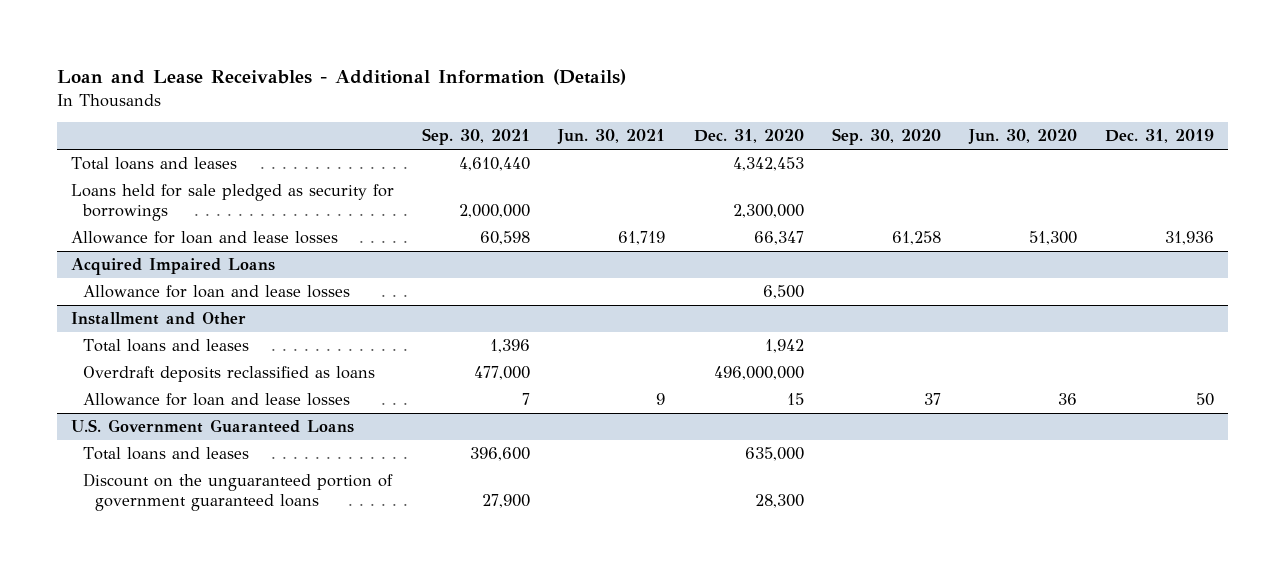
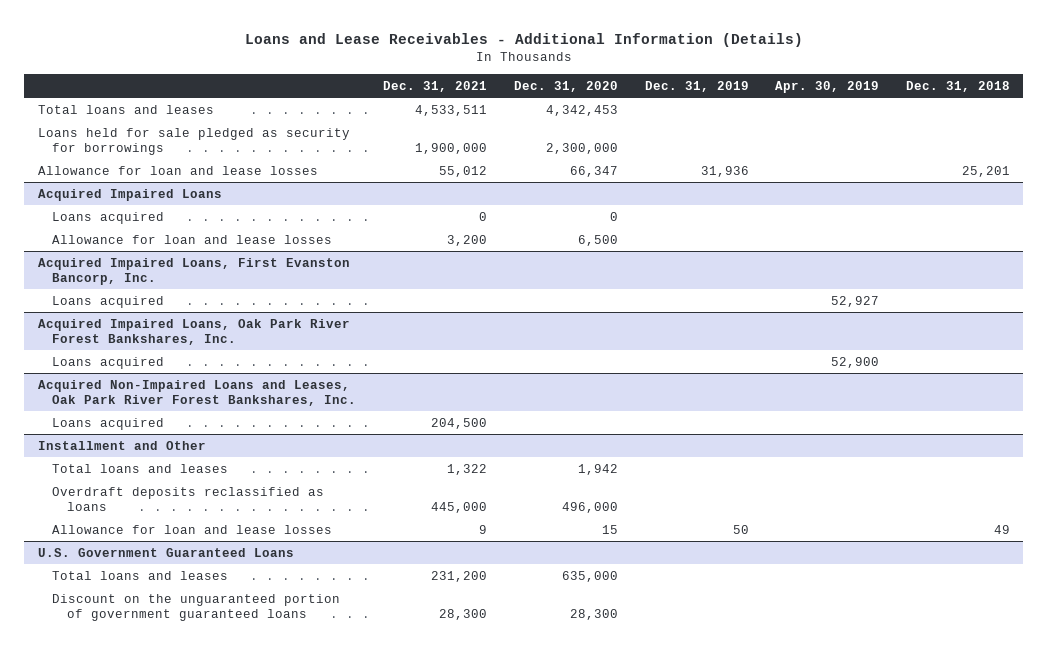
[57,69,627,86] Loan and Lease Receivables - Additional Information (Details) -> [244,32,803,47] Loans and Lease Receivables - Additional Information (Details)
[422,128,531,146] Sep. 30, 2021 -> none
[557,129,666,145] Jun. 30, 2021 -> none
[831,128,941,146] Sep. 30, 2020 -> none
[967,129,1077,145] Jun. 30, 2020 -> none
none -> [383,80,488,92] Dec. 31, 2021
none -> [775,80,880,93] Apr. 30, 2019
none -> [906,80,1011,92] Dec. 31, 2018
none -> [52,211,165,224] Loans acquired
none -> [37,257,350,285] Acquired Impaired Loans, First Evanston Bancorp, Inc.
none -> [52,295,165,308] Loans acquired
none -> [37,318,350,345] Acquired Impaired Loans, Oak Park River Forest Bankshares, Inc.
none -> [52,356,165,369] Loans acquired
none -> [37,379,357,406] Acquired Non-Impaired Loans and Leases, Oak Park River Forest Bankshares, Inc.
none -> [52,417,165,430] Loans acquired
[713,366,804,381] 496,000,000 -> [561,501,618,513] 496,000

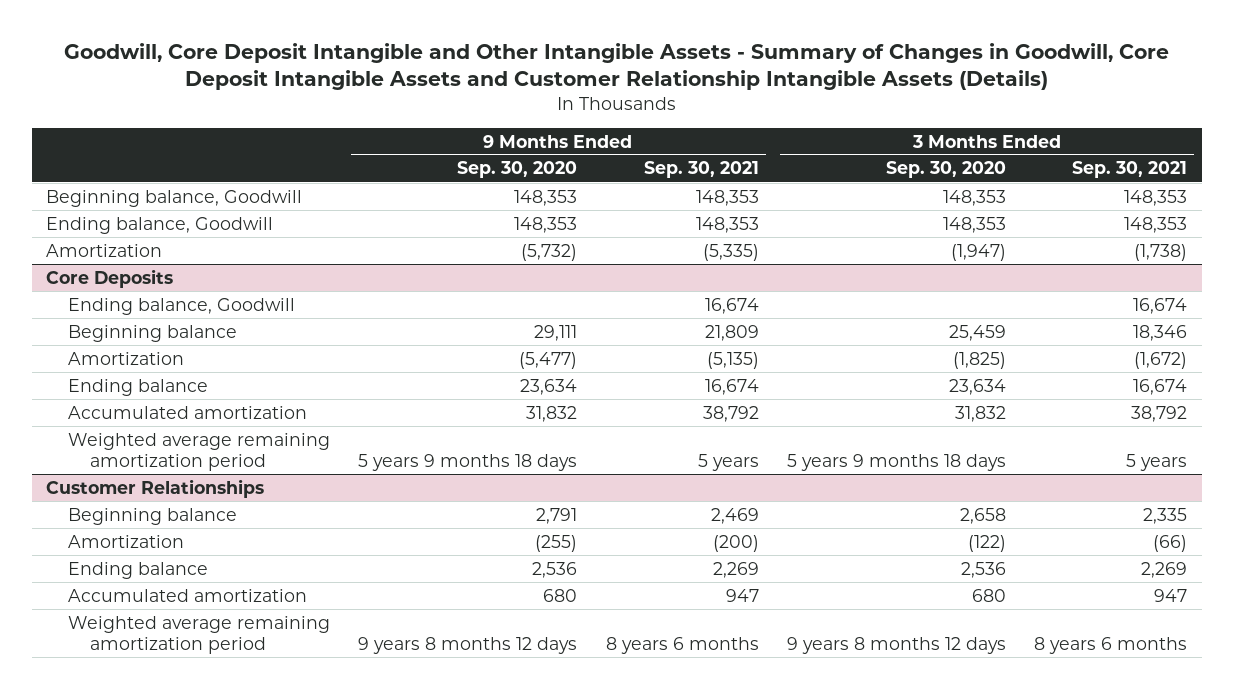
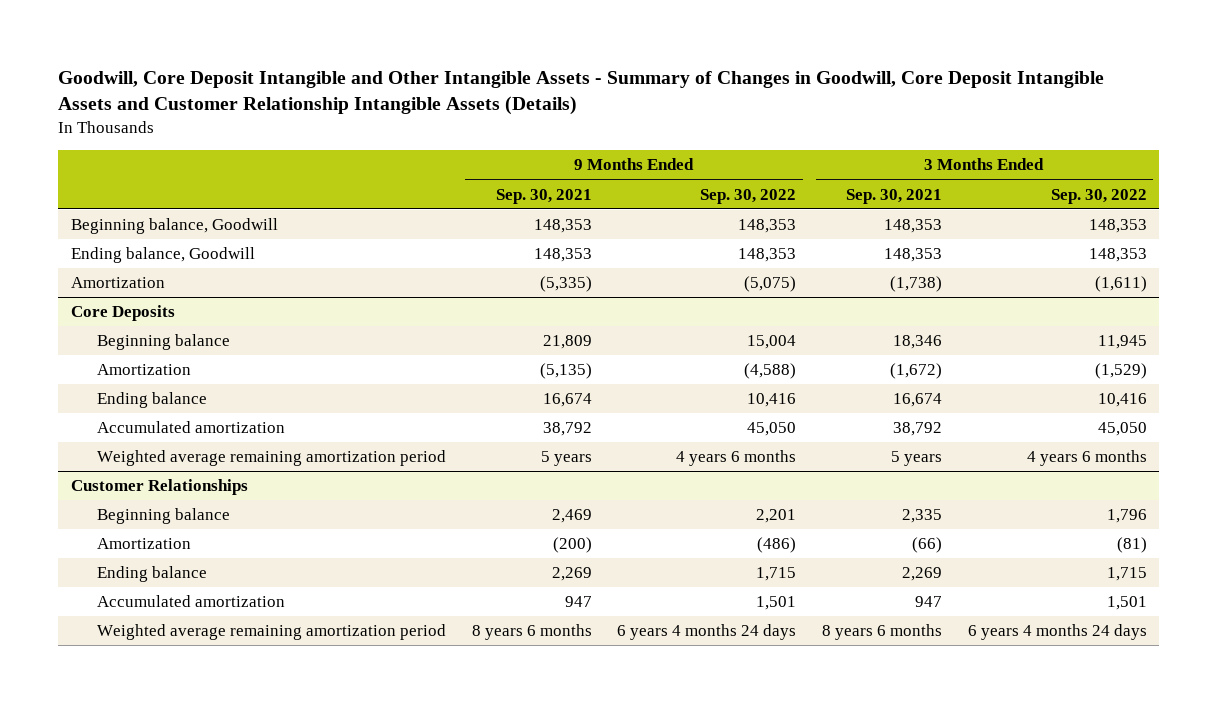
[457,161,578,179] Sep. 30, 2020 -> none
[886,161,1007,179] Sep. 30, 2020 -> none
none -> [700,188,797,204] Sep. 30, 2022
none -> [1050,188,1147,204] Sep. 30, 2022
[67,297,295,315] Ending balance, Goodwill -> none

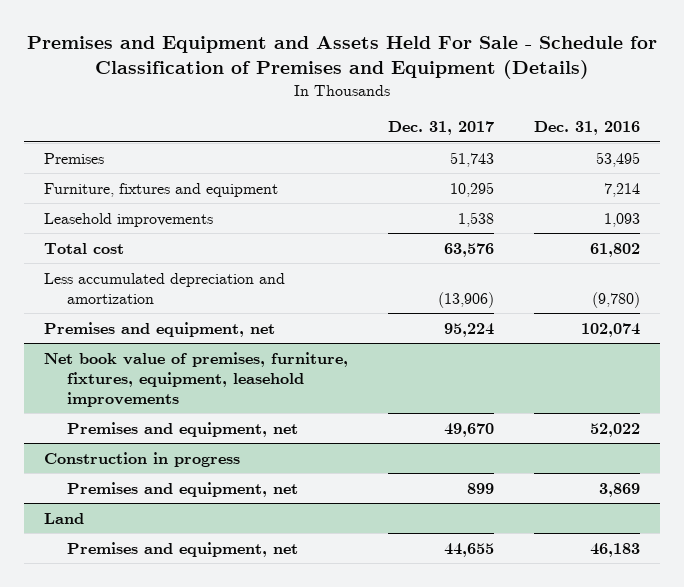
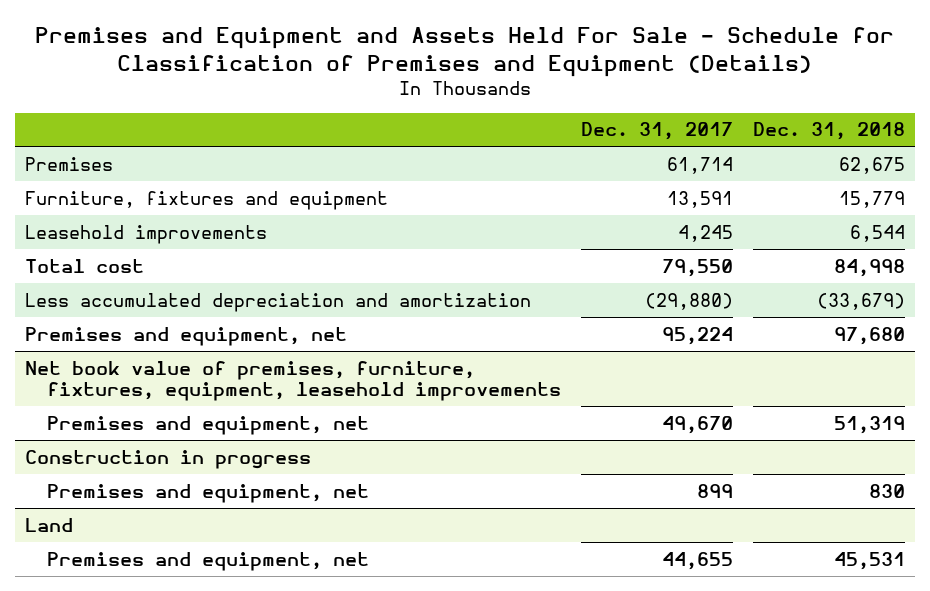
[533,121,640,136] Dec. 31, 2016 -> none
none -> [753,122,906,141] Dec. 31, 2018
[450,151,495,167] 51,743 -> [666,156,733,174] 61,714
[450,181,495,197] 10,295 -> [666,190,733,208] 13,591
[458,211,495,227] 1,538 -> [677,224,733,242] 4,245
[444,242,495,257] 63,576 -> [661,258,733,277] 79,550
[438,291,495,308] (13,906) -> [644,292,733,310] (29,880)

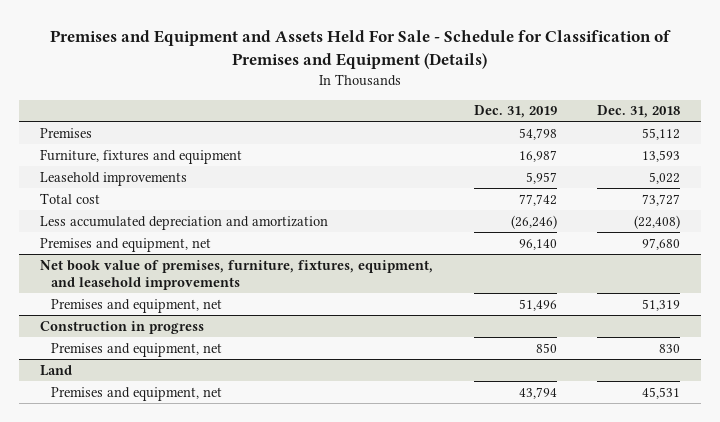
[580,122,733,141] Dec. 31, 2017 -> none
none -> [473,105,557,119] Dec. 31, 2019
[839,156,906,174] 62,675 -> [642,127,681,140] 55,112
[839,190,906,208] 15,779 -> [642,149,681,162] 13,593
[850,224,906,242] 6,544 -> [649,171,681,184] 5,022
[834,258,906,277] 84,998 -> [642,193,681,206] 73,727
[817,292,906,310] (33,679) -> [634,214,681,229] (22,408)
[25,360,561,401] Net book value of premises, furniture, fixtures, equipment, leasehold improvements -> [39,259,433,291] Net book value of premises, furniture, fixtures, equipment, and leasehold improvements

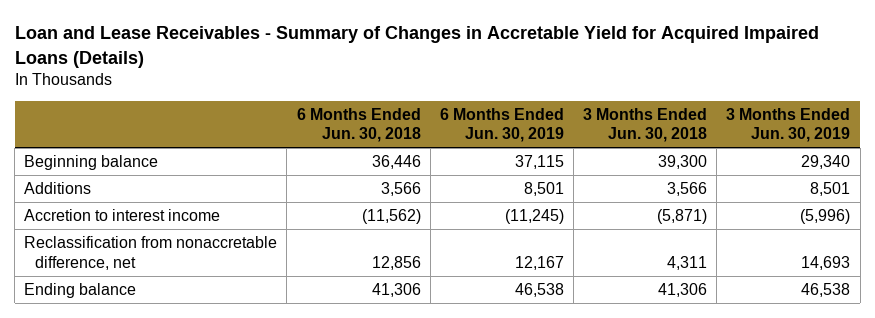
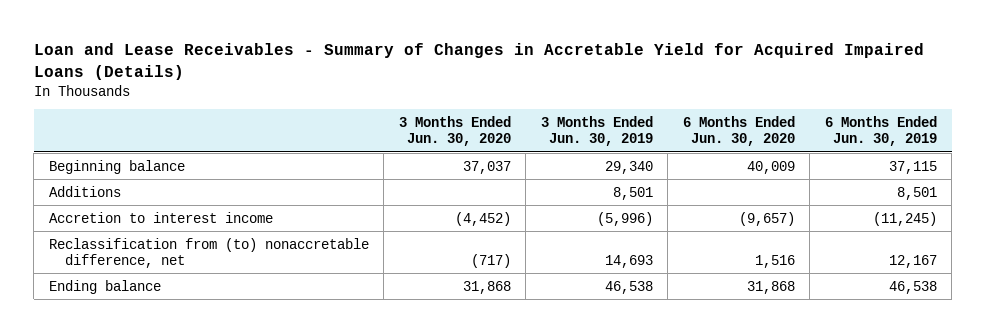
[296,107,421,143] 6 Months Ended Jun. 30, 2018 -> none
[583,107,708,143] 3 Months Ended Jun. 30, 2018 -> none
none -> [398,116,511,147] 3 Months Ended Jun. 30, 2020
none -> [682,116,795,147] 6 Months Ended Jun. 30, 2020
[24,235,278,270] Reclassification from nonaccretable difference, net -> [48,237,369,268] Reclassification from (to) nonaccretable difference, net

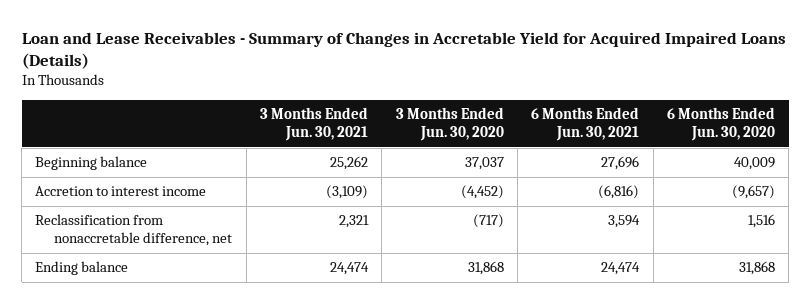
[540,116,653,147] 3 Months Ended Jun. 30, 2019 -> none
[824,116,937,147] 6 Months Ended Jun. 30, 2019 -> none
none -> [260,107,369,142] 3 Months Ended Jun. 30, 2021
none -> [531,107,640,142] 6 Months Ended Jun. 30, 2021
[48,185,121,197] Additions -> none
[48,237,369,268] Reclassification from (to) nonaccretable difference, net -> [35,214,233,247] Reclassification from nonaccretable difference, net

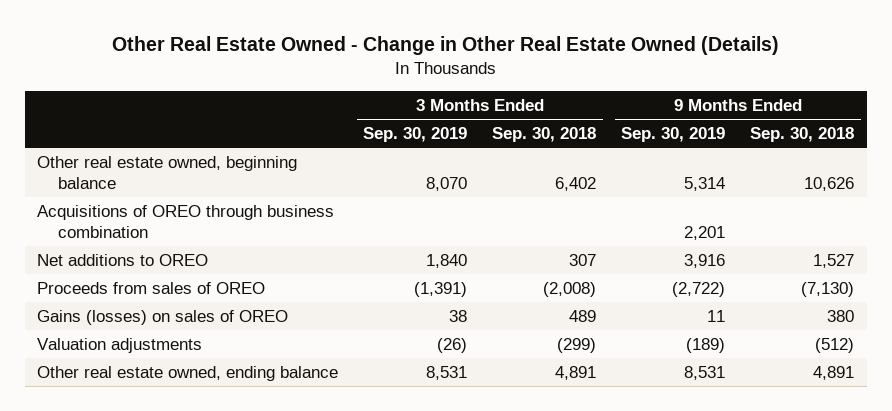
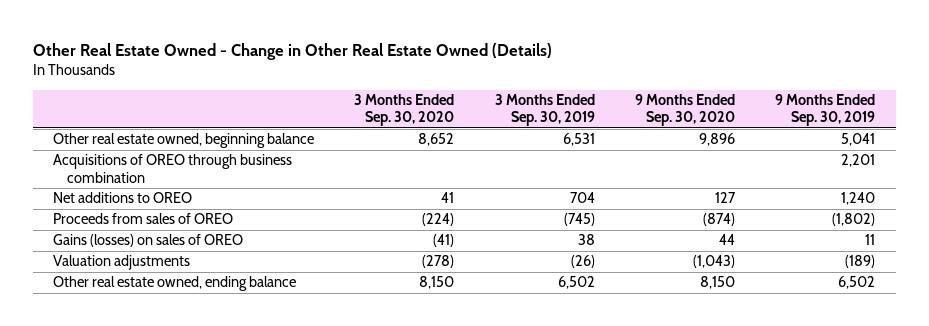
[492,127,597,143] Sep. 30, 2018 -> none
[750,127,855,143] Sep. 30, 2018 -> none
none -> [354,94,455,127] 3 Months Ended Sep. 30, 2020
none -> [635,94,736,127] 9 Months Ended Sep. 30, 2020
[426,176,468,191] 8,070 -> [562,133,595,147] 6,531
[684,176,726,191] 5,314 -> [841,133,876,147] 5,041
[426,253,468,268] 1,840 -> [569,192,595,204] 704
[684,253,726,268] 3,916 -> [841,192,876,206] 1,240
[414,281,468,297] (1,391) -> [563,213,595,227] (745)
[672,281,726,297] (2,722) -> [832,213,876,227] (1,802)
[426,365,468,380] 8,531 -> [557,276,595,290] 6,502
[684,365,726,380] 8,531 -> [838,276,876,290] 6,502

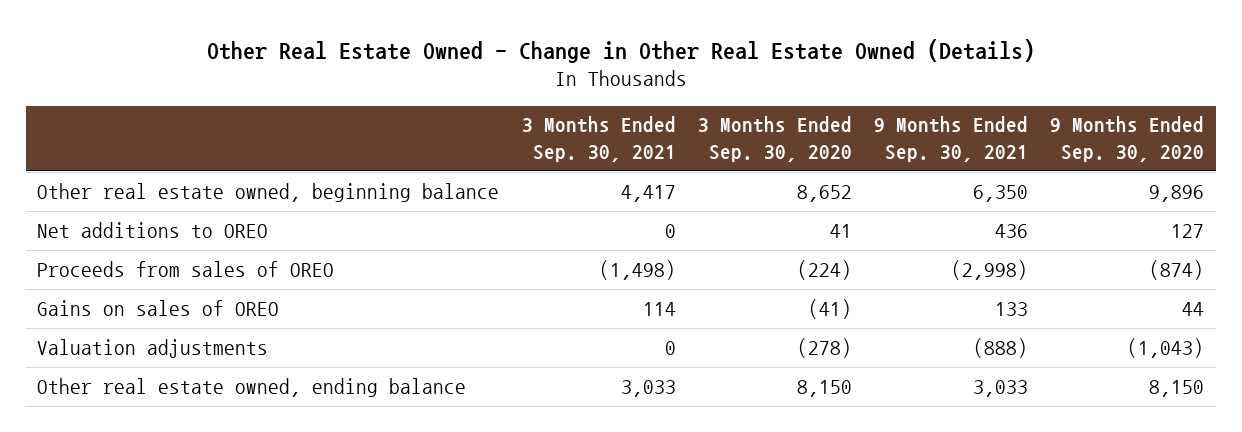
[494,94,595,127] 3 Months Ended Sep. 30, 2019 -> none
[775,94,876,127] 9 Months Ended Sep. 30, 2019 -> none
none -> [521,116,676,162] 3 Months Ended Sep. 30, 2021
none -> [874,116,1029,162] 9 Months Ended Sep. 30, 2021
[53,154,293,183] Acquisitions of OREO through business combination -> none
[53,234,244,248] Gains (losses) on sales of OREO -> [37,299,280,316] Gains on sales of OREO

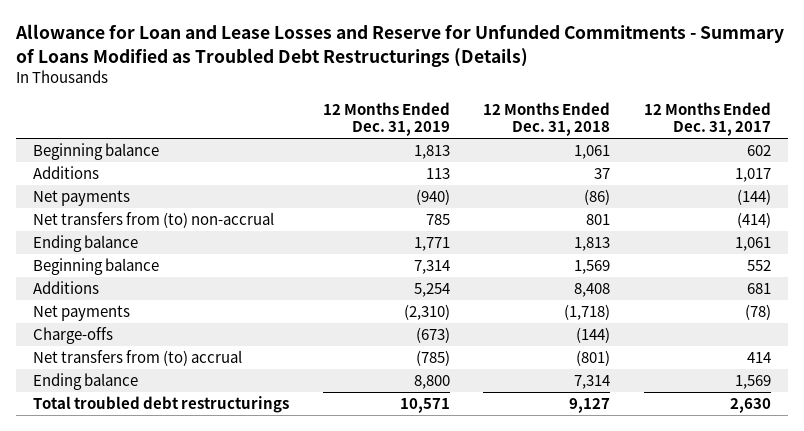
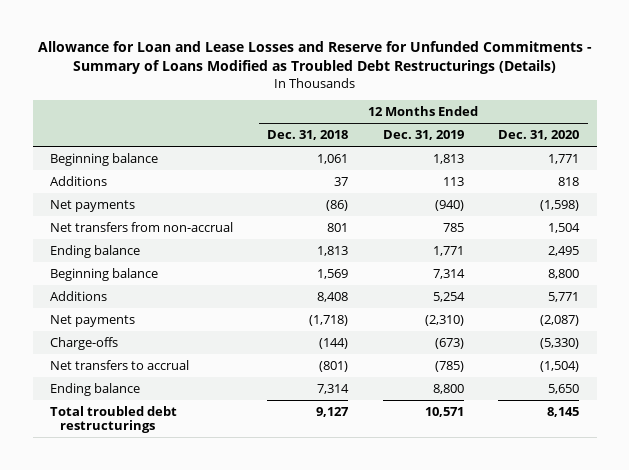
[644,101,772,137] 12 Months Ended Dec. 31, 2017 -> none
none -> [498,130,580,141] Dec. 31, 2020
[32,211,274,228] Net transfers from (to) non-accrual -> [50,221,234,232] Net transfers from non-accrual
[32,349,242,366] Net transfers from (to) accrual -> [50,359,190,370] Net transfers to accrual

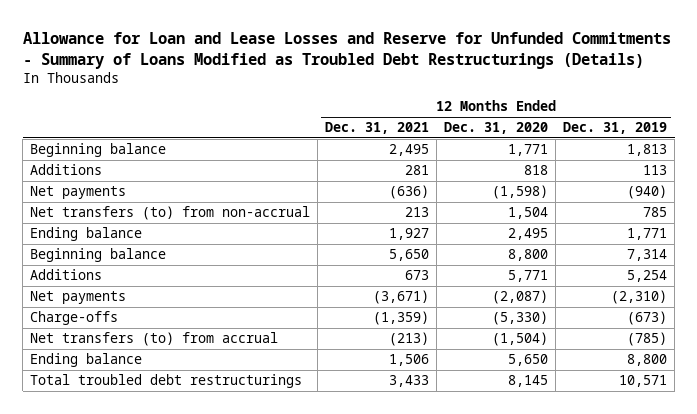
[267,130,349,141] Dec. 31, 2018 -> none
none -> [325,122,430,135] Dec. 31, 2021
[50,221,234,232] Net transfers from non-accrual -> [30,206,311,221] Net transfers (to) from non-accrual
[50,359,190,370] Net transfers to accrual -> [30,332,279,347] Net transfers (to) from accrual

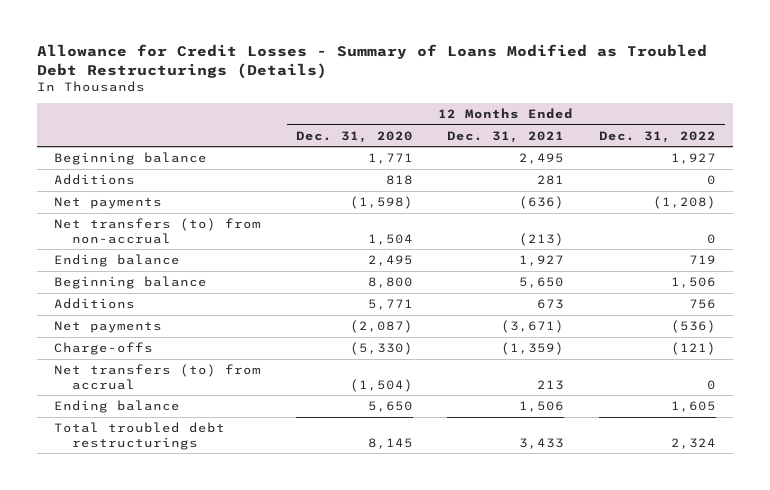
[22,31,671,69] Allowance for Loan and Lease Losses and Reserve for Unfunded Commitments - Summary of Loans Modified as Troubled Debt Restructurings (Details) -> [37,43,708,79] Allowance for Credit Losses - Summary of Loans Modified as Troubled Debt Restructurings (Details)
[563,122,668,135] Dec. 31, 2019 -> none
none -> [598,130,716,143] Dec. 31, 2022
[405,207,430,218] 213 -> [519,232,565,246] (213)
[389,332,430,347] (213) -> [537,379,565,390] 213

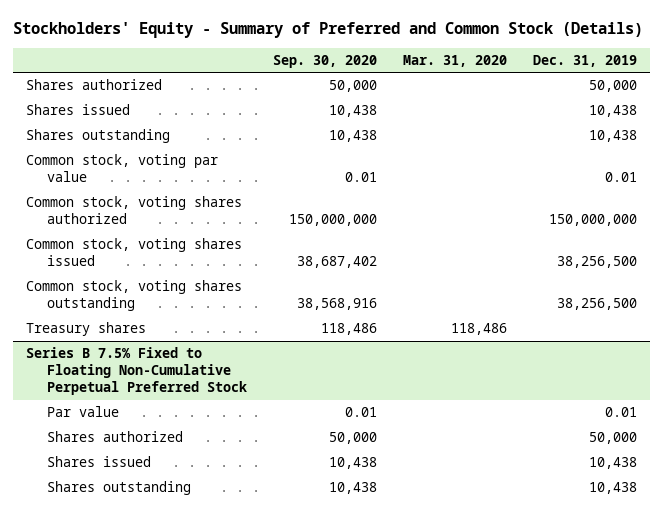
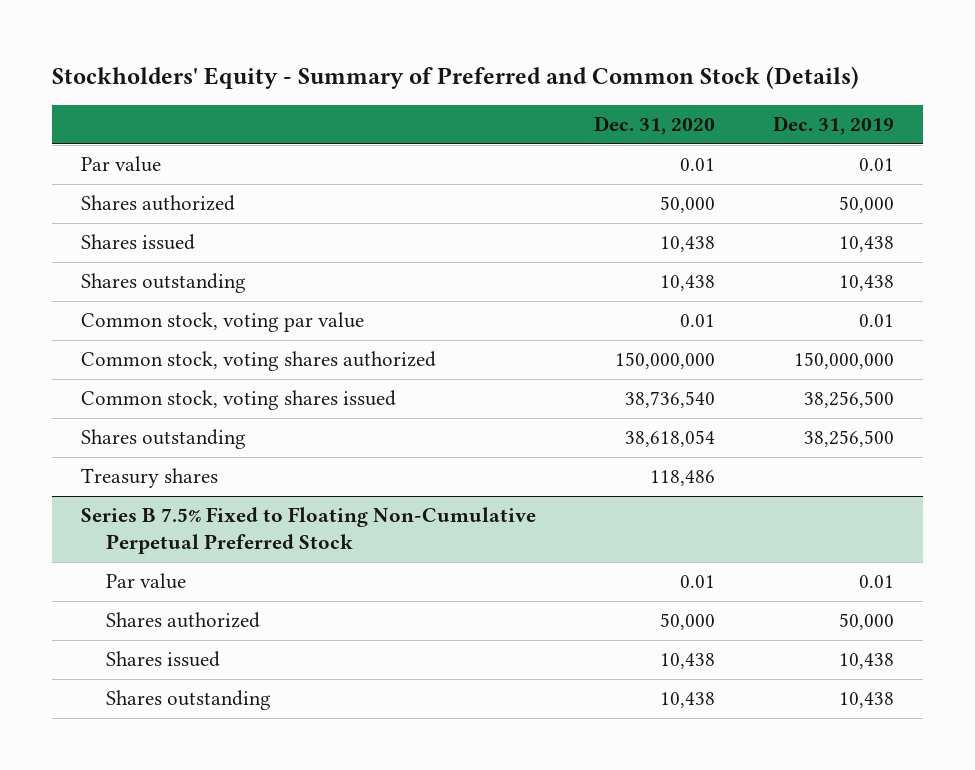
[272,54,377,68] Sep. 30, 2020 -> none
[402,54,507,67] Mar. 31, 2020 -> none
none -> [594,116,716,136] Dec. 31, 2020
none -> [80,156,161,173] Par value
[26,280,243,312] Common stock, voting shares outstanding -> [80,429,246,450] Shares outstanding

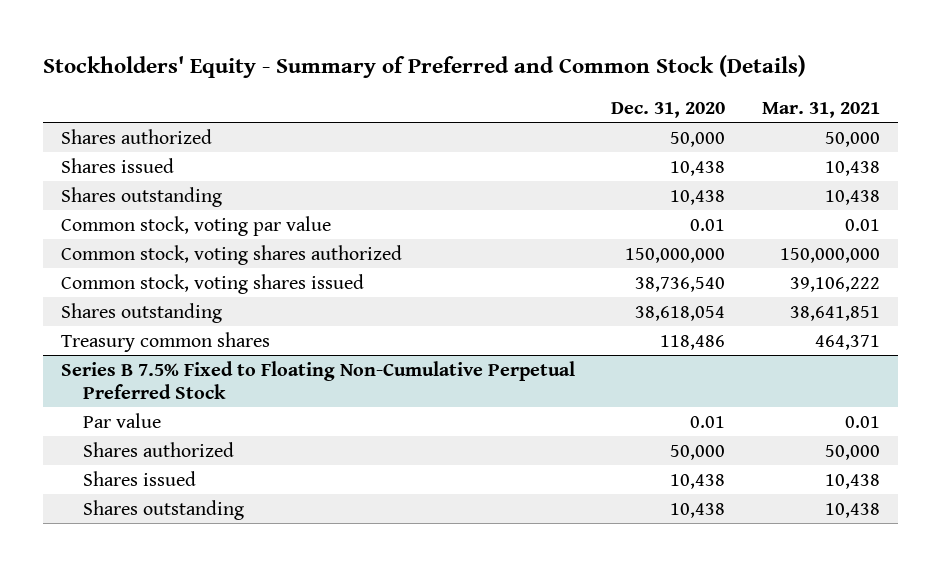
[773,116,895,136] Dec. 31, 2019 -> none
none -> [761,101,880,118] Mar. 31, 2021
[80,156,161,173] Par value -> none
[80,468,218,489] Treasury shares -> [61,331,271,352] Treasury common shares

